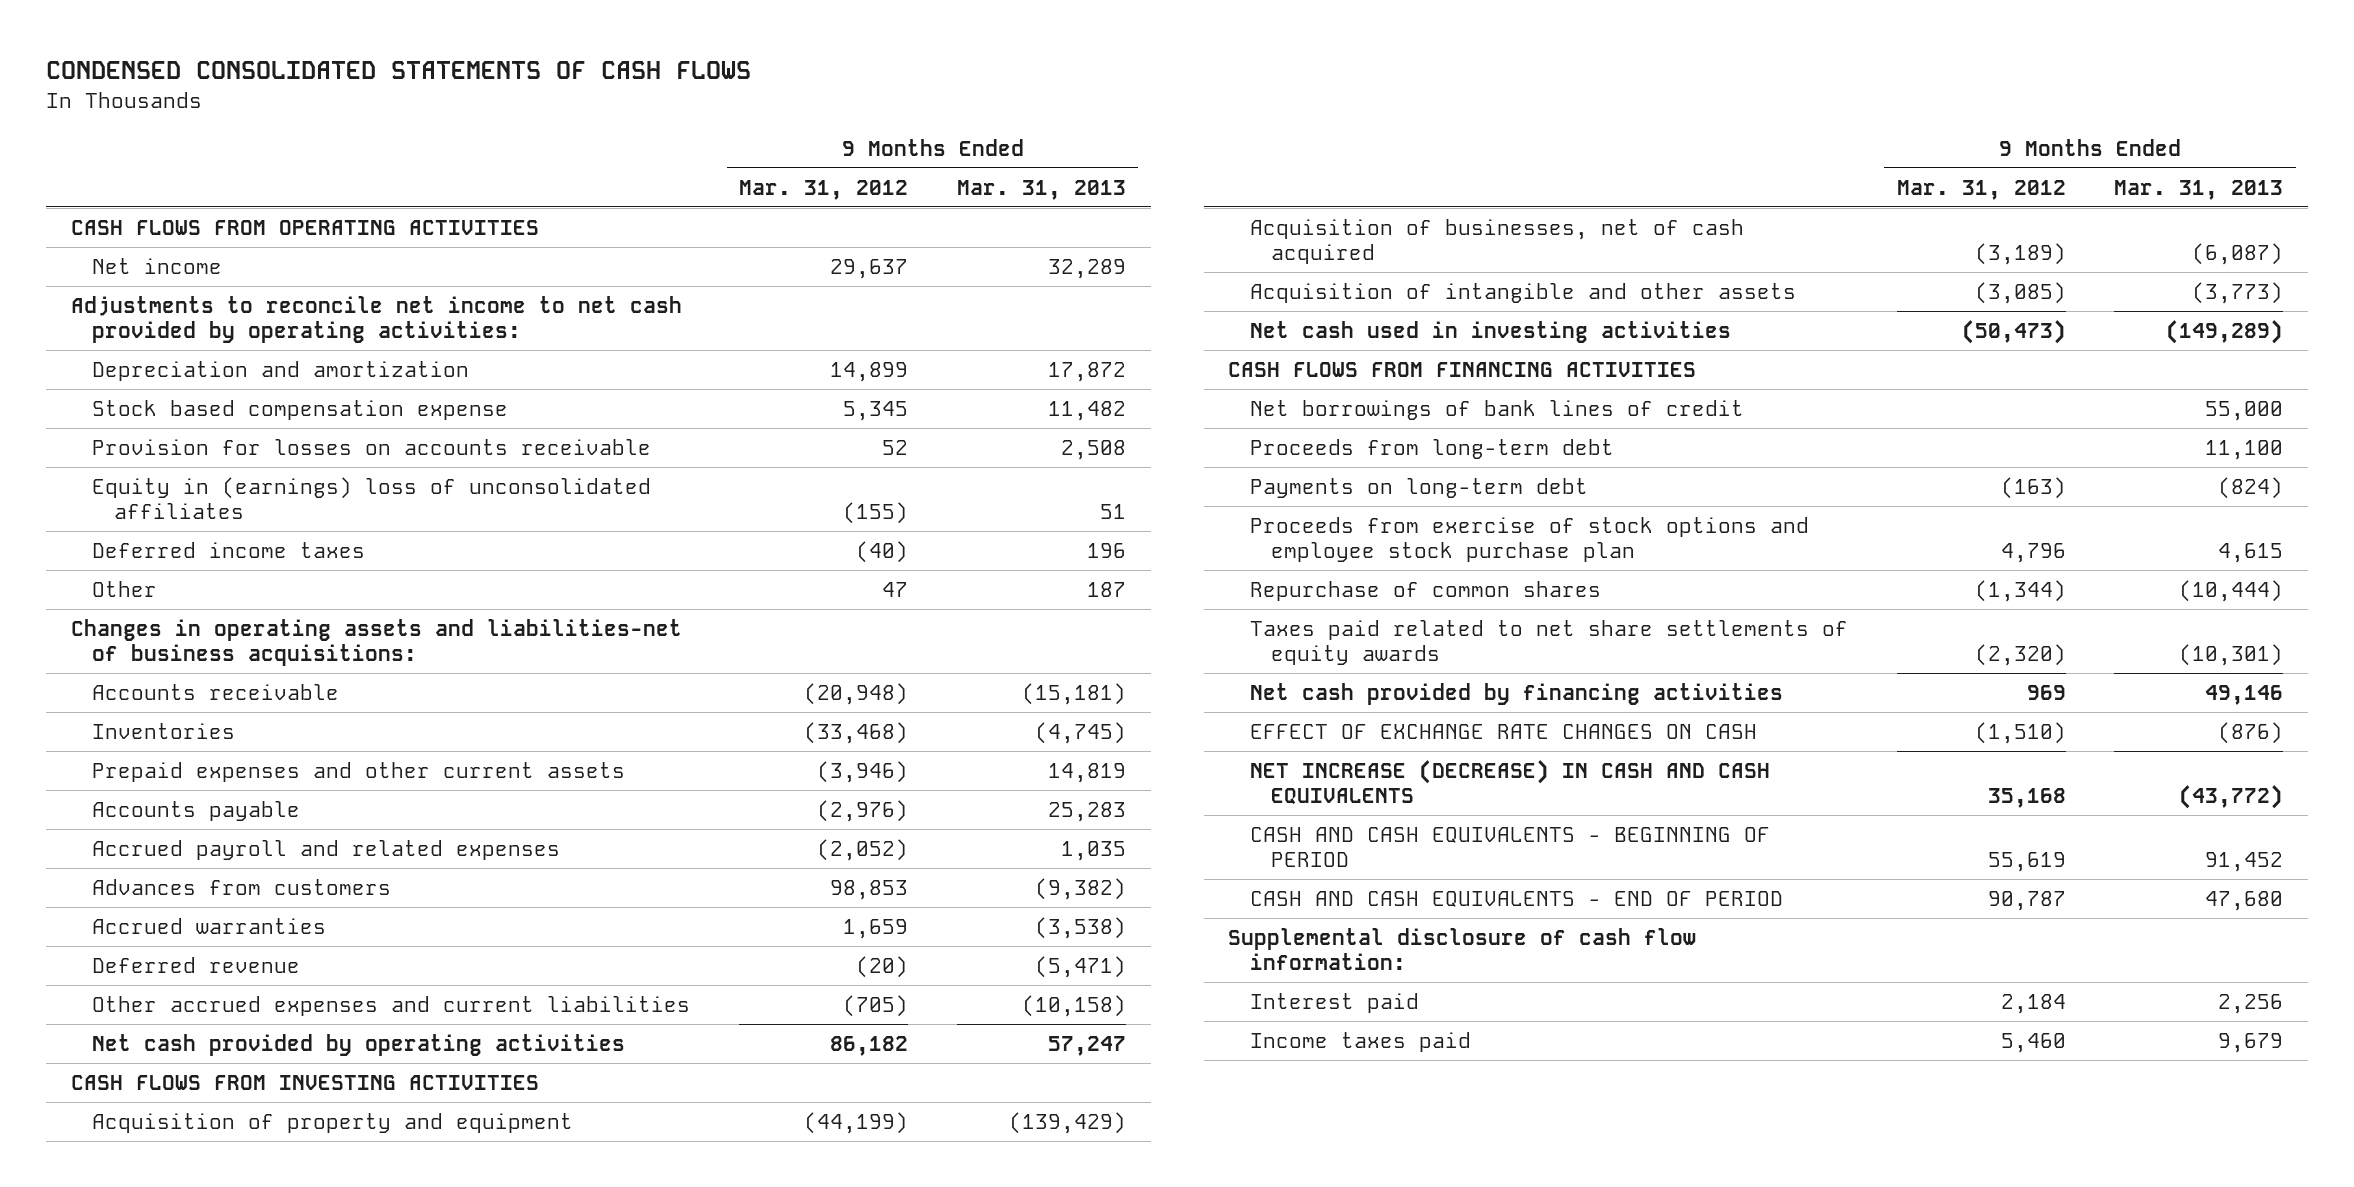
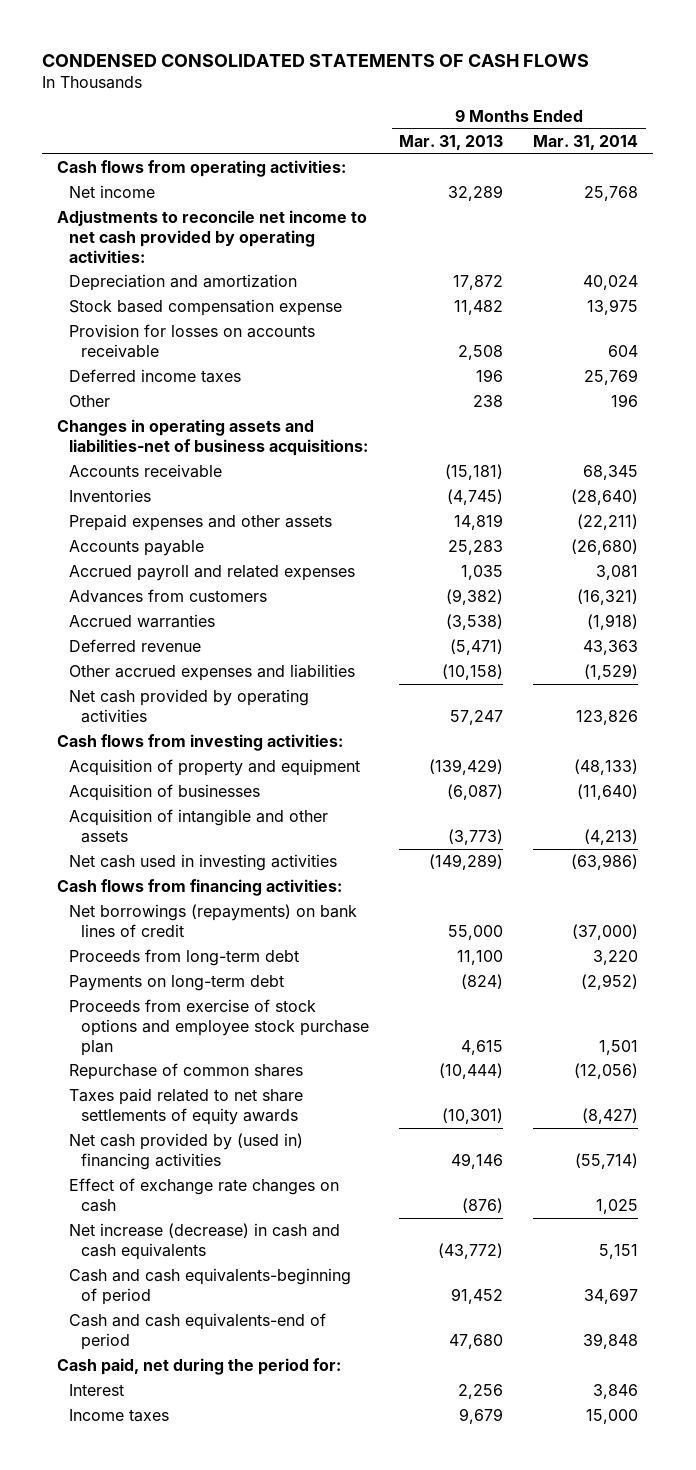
[739,179,909,200] Mar. 31, 2012 -> none
none -> [533,134,639,150] Mar. 31, 2014
[70,219,539,235] CASH FLOWS FROM OPERATING ACTIVITIES -> [57,160,347,178] Cash flows from operating activities:
[92,476,652,519] Equity in (earnings) loss of unconsolidated affiliates -> none
[1087,581,1127,597] 187 -> [473,395,504,408] 238
[92,761,626,782] Prepaid expenses and other current assets -> [69,514,333,532] Prepaid expenses and other assets
[92,995,691,1016] Other accrued expenses and current liabilities -> [69,664,356,682] Other accrued expenses and liabilities
[70,1074,539,1090] CASH FLOWS FROM INVESTING ACTIVITIES -> [57,734,344,752] Cash flows from investing activities:
[1249,218,1744,264] Acquisition of businesses, net of cash acquired -> [69,784,261,802] Acquisition of businesses
[1227,361,1696,377] CASH FLOWS FROM FINANCING ACTIVITIES -> [57,879,343,897] Cash flows from financing activities:
[1249,399,1744,420] Net borrowings of bank lines of credit -> [69,904,358,937] Net borrowings (repayments) on bank lines of credit
[1227,927,1696,970] Supplemental disclosure of cash flow information: -> none
[1249,682,1783,705] Net cash provided by financing activities -> [69,1133,304,1170] Net cash provided by (used in) financing activities
[1249,723,1757,739] EFFECT OF EXCHANGE RATE CHANGES ON CASH -> [69,1178,340,1212] Effect of exchange rate changes on cash
[1249,759,1770,805] NET INCREASE (DECREASE) IN CASH AND CASH EQUIVALENTS -> [69,1223,341,1260] Net increase (decrease) in cash and cash equivalents
[1249,826,1770,867] CASH AND CASH EQUIVALENTS - BEGINNING OF PERIOD -> [69,1268,352,1305] Cash and cash equivalents-beginning of period
[1249,890,1783,907] CASH AND CASH EQUIVALENTS - END OF PERIOD -> [69,1313,327,1350] Cash and cash equivalents-end of period
none -> [57,1358,342,1376] Cash paid, net during the period for:
[1249,992,1419,1013] Interest paid -> [69,1384,125,1397] Interest
[1249,1031,1471,1052] Income taxes paid -> [69,1409,170,1423] Income taxes

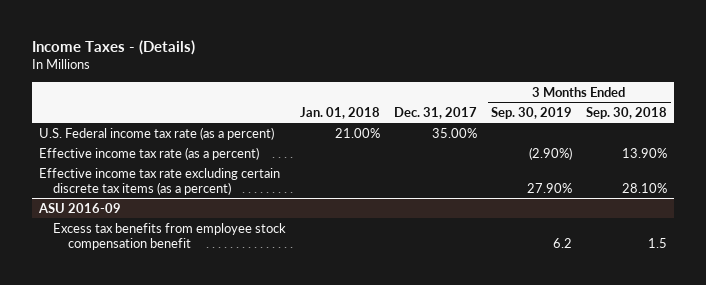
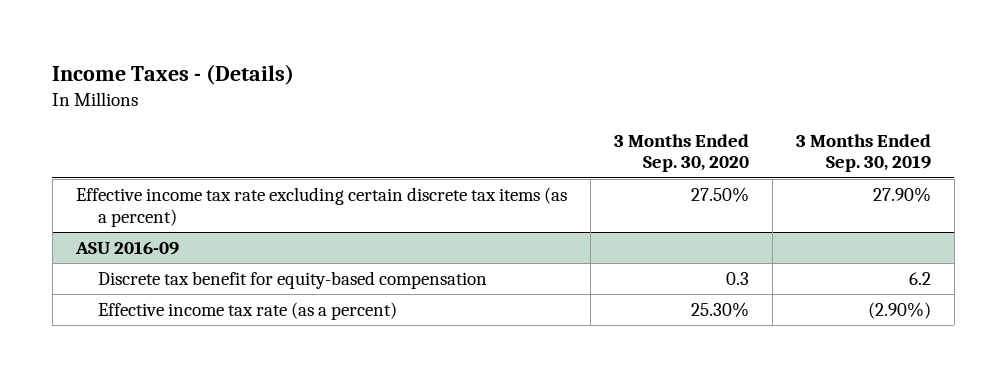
[300,106,381,119] Jan. 01, 2018 -> none
[394,106,478,119] Dec. 31, 2017 -> none
[586,106,668,119] Sep. 30, 2018 -> none
none -> [613,133,749,173] 3 Months Ended Sep. 30, 2020
[38,126,274,140] U.S. Federal income tax rate (as a percent) -> none
[38,146,259,160] Effective income tax rate (as a percent) -> none
[53,222,287,250] Excess tax benefits from employee stock compensation benefit -> [98,270,488,289] Discrete tax benefit for equity-based compensation
none -> [98,301,398,320] Effective income tax rate (as a percent)

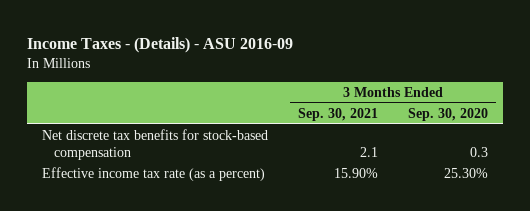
[52,64,295,86] Income Taxes - (Details) -> [26,36,293,53] Income Taxes - (Details) - ASU 2016-09
[795,133,931,173] 3 Months Ended Sep. 30, 2019 -> none
none -> [297,107,378,121] Sep. 30, 2021
[75,186,567,227] Effective income tax rate excluding certain discrete tax items (as a percent) -> none
[74,240,179,255] ASU 2016-09 -> none
[98,270,488,289] Discrete tax benefit for equity-based compensation -> [41,129,268,161] Net discrete tax benefits for stock-based compensation

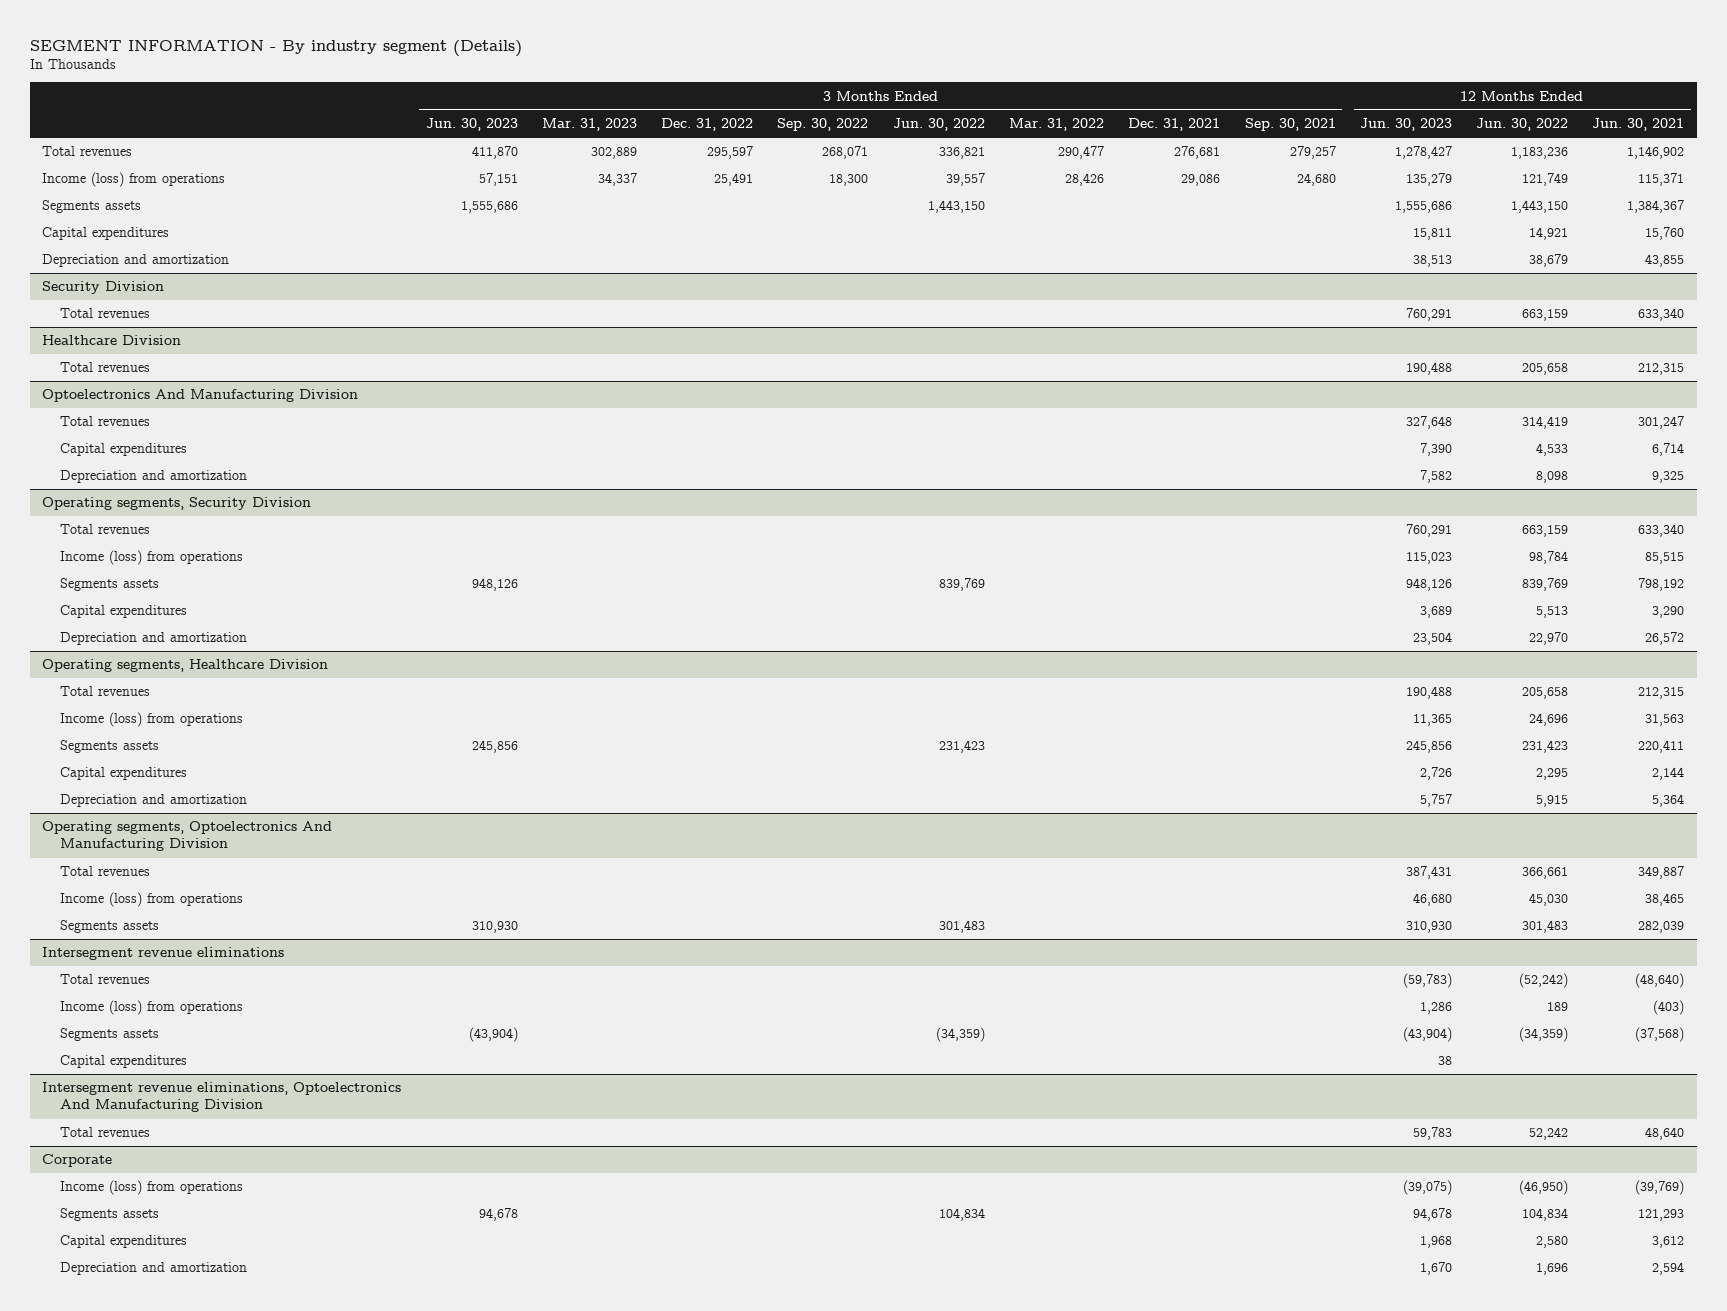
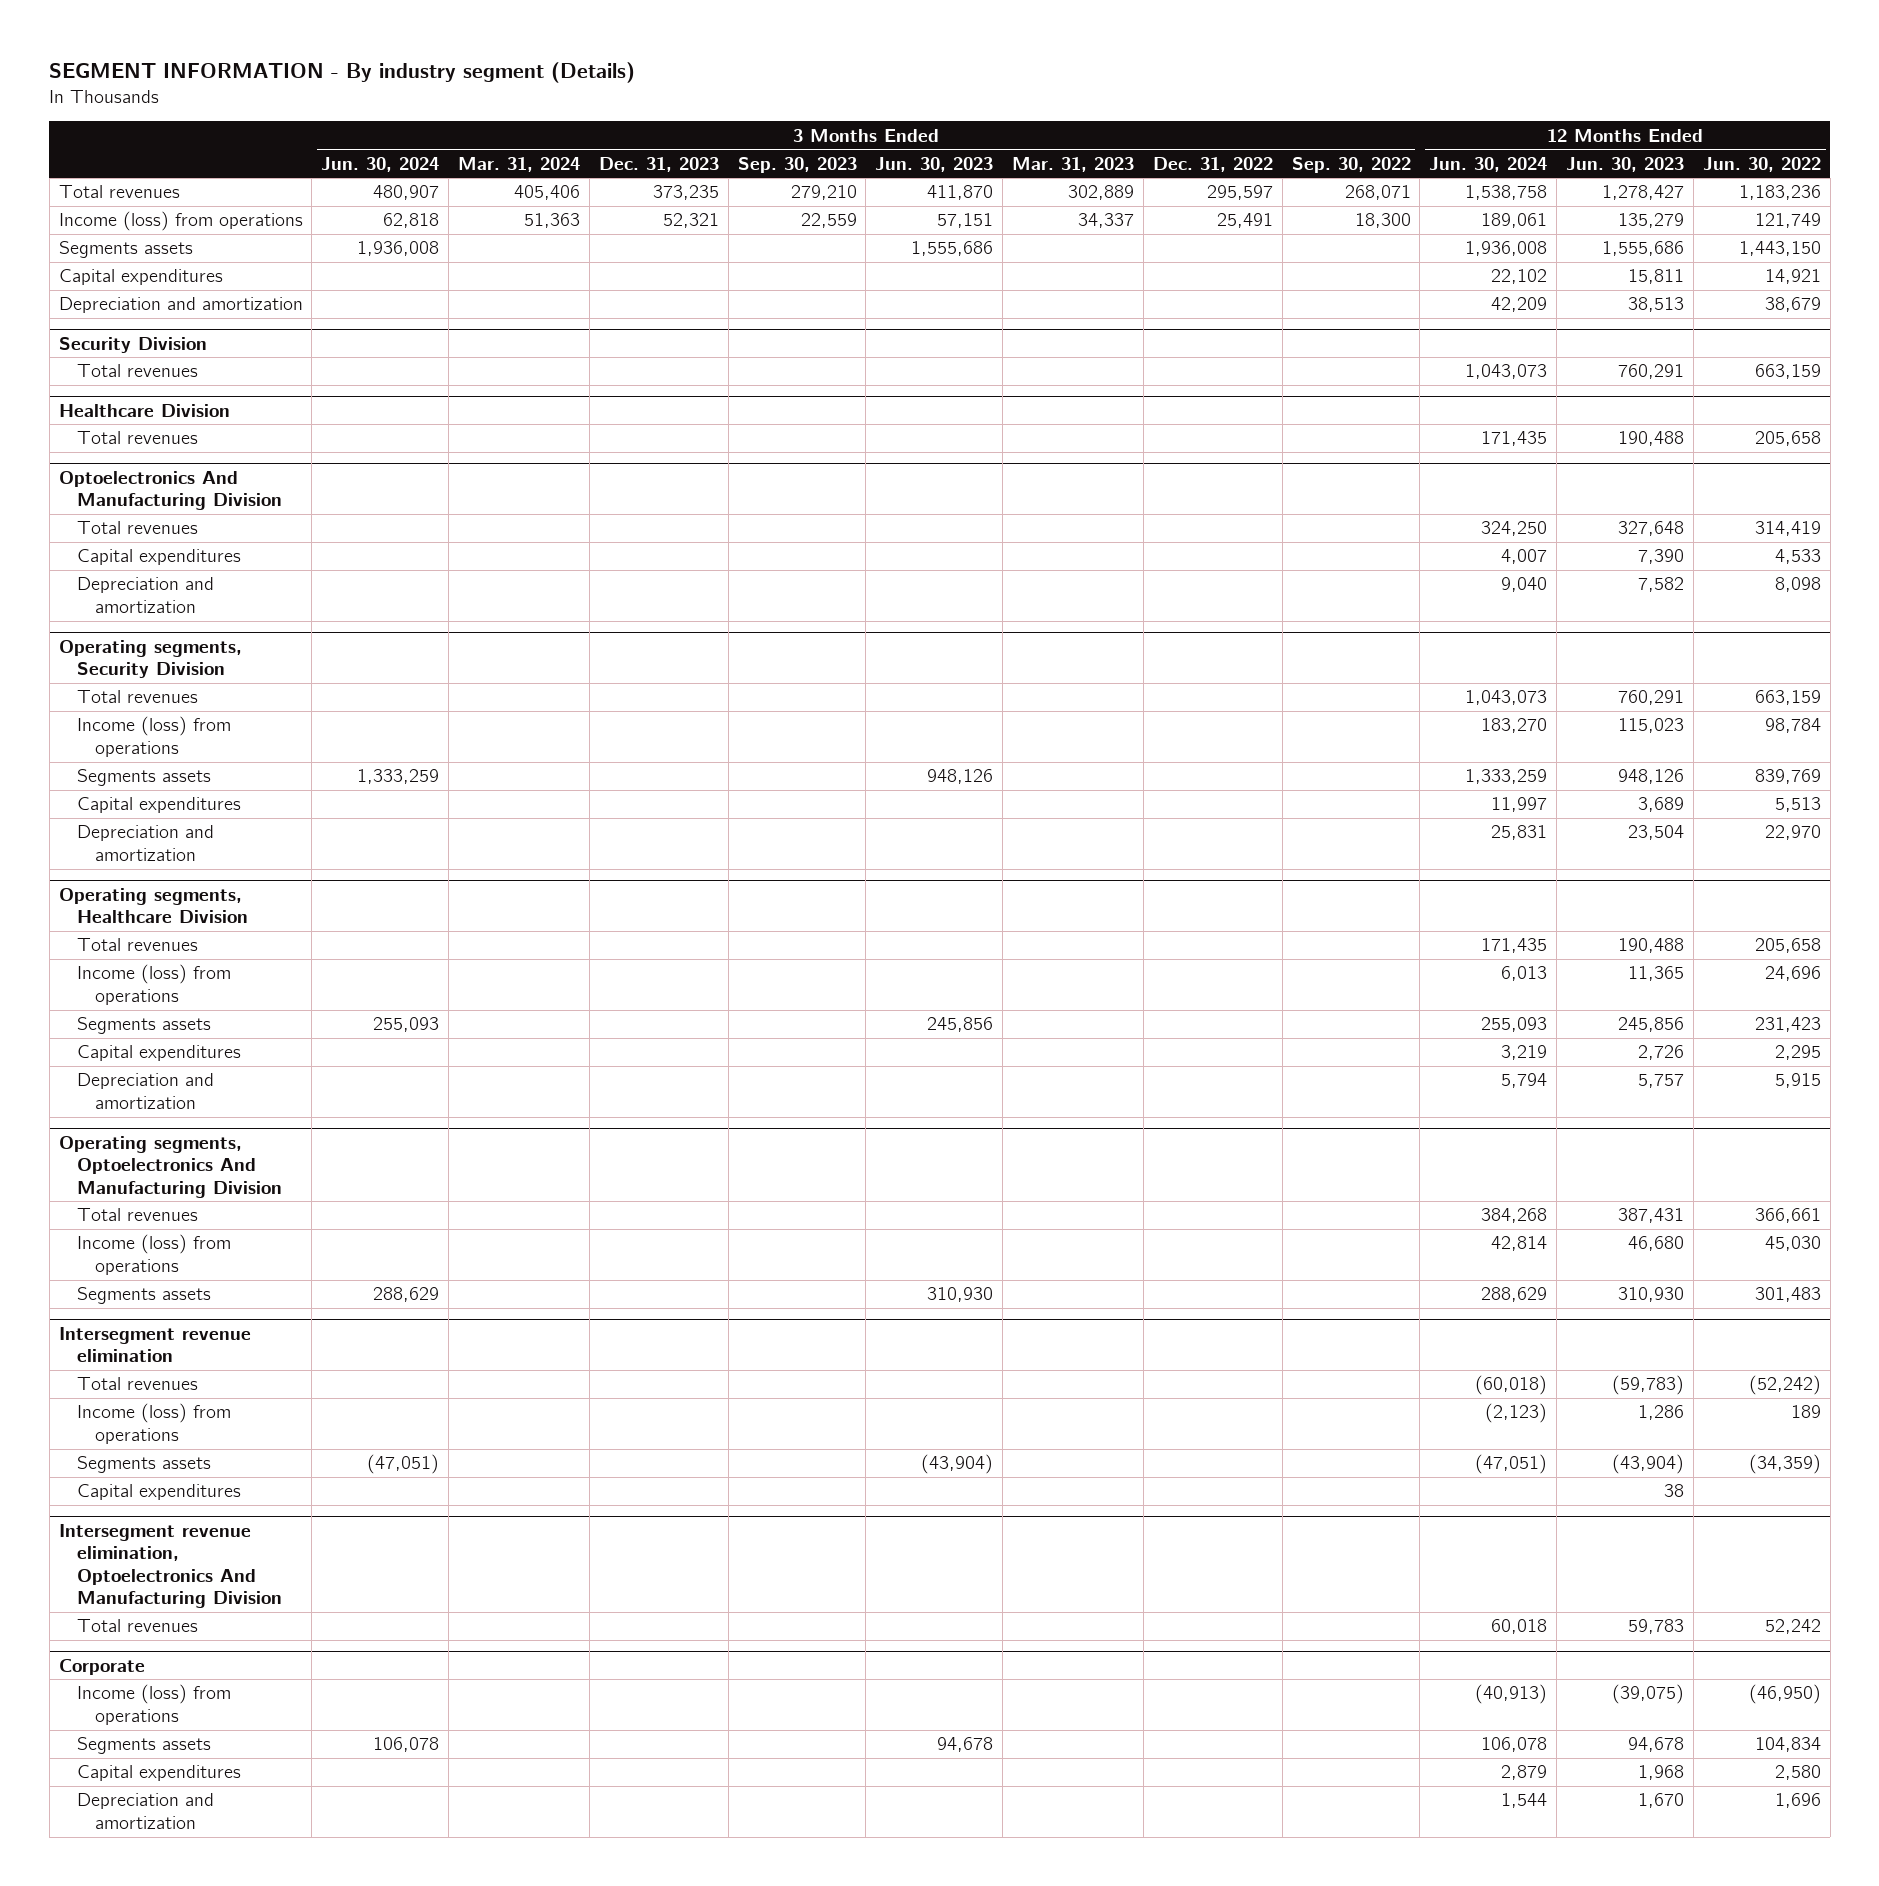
[892,118,985,132] Jun. 30, 2022 -> none
[1009,118,1105,132] Mar. 31, 2022 -> none
[1128,118,1221,132] Dec. 31, 2021 -> none
[1244,118,1336,132] Sep. 30, 2021 -> none
[1592,118,1685,132] Jun. 30, 2021 -> none
none -> [321,156,440,172] Jun. 30, 2024
none -> [458,156,581,172] Mar. 31, 2024
none -> [598,156,719,172] Dec. 31, 2023
none -> [737,156,857,173] Sep. 30, 2023
none -> [1429,156,1548,172] Jun. 30, 2024
[42,947,285,961] Intersegment revenue eliminations -> [58,1326,251,1363] Intersegment revenue elimination
[42,1082,402,1113] Intersegment revenue eliminations, Optoelectronics And Manufacturing Division -> [58,1523,282,1609] Intersegment revenue elimination, Optoelectronics And Manufacturing Division

